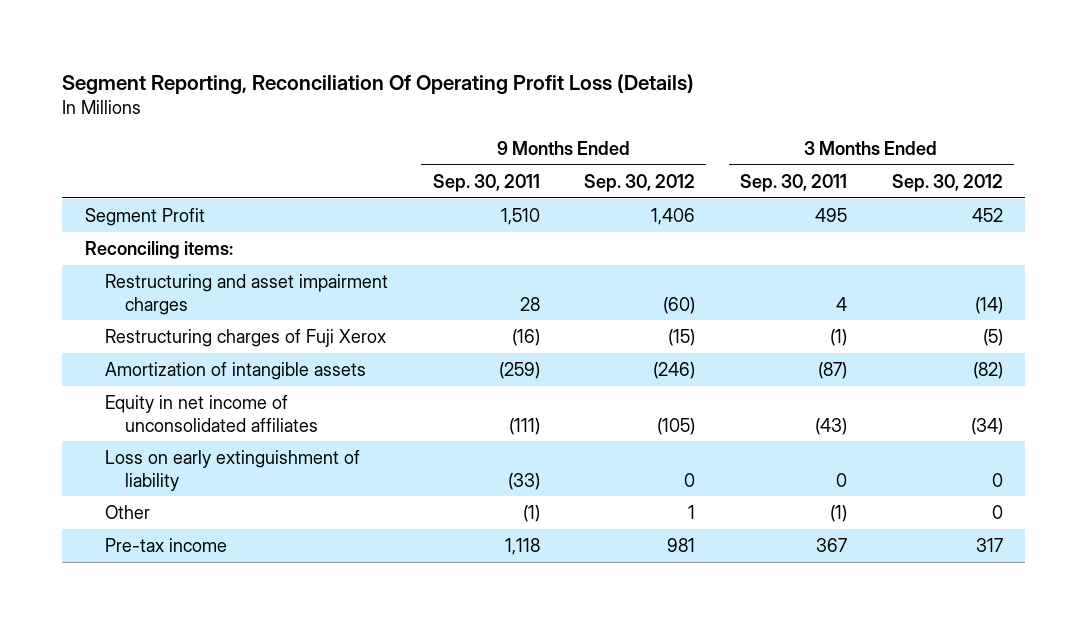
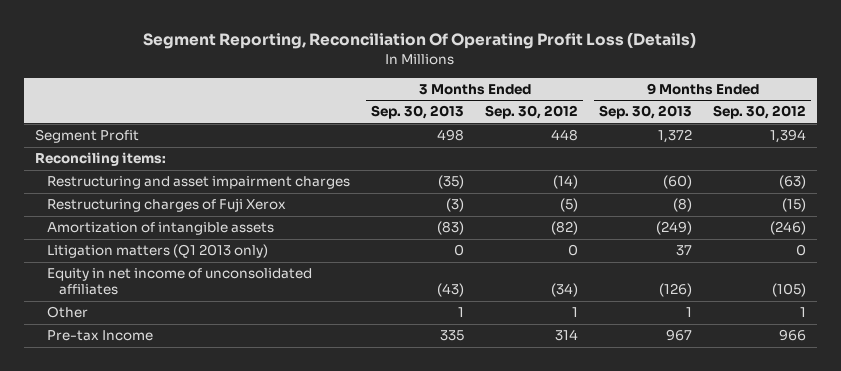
[432,173,540,192] Sep. 30, 2011 -> none
[740,173,848,192] Sep. 30, 2011 -> none
none -> [371,105,465,120] Sep. 30, 2013
none -> [599,105,693,120] Sep. 30, 2013
[651,207,696,225] 1,406 -> [770,129,807,144] 1,394
[971,207,1003,222] 452 -> [551,129,579,142] 448
[663,296,696,314] (60) -> [779,175,807,190] (63)
none -> [47,244,269,259] Litigation matters (Q1 2013 only)
[104,449,360,491] Loss on early extinguishment of liability -> none
[991,504,1003,519] 0 -> [572,307,579,318] 1
[104,537,227,552] Pre-tax income -> [47,330,154,342] Pre-tax Income
[667,537,696,552] 981 -> [779,329,807,342] 966
[975,537,1003,552] 317 -> [555,329,579,342] 314

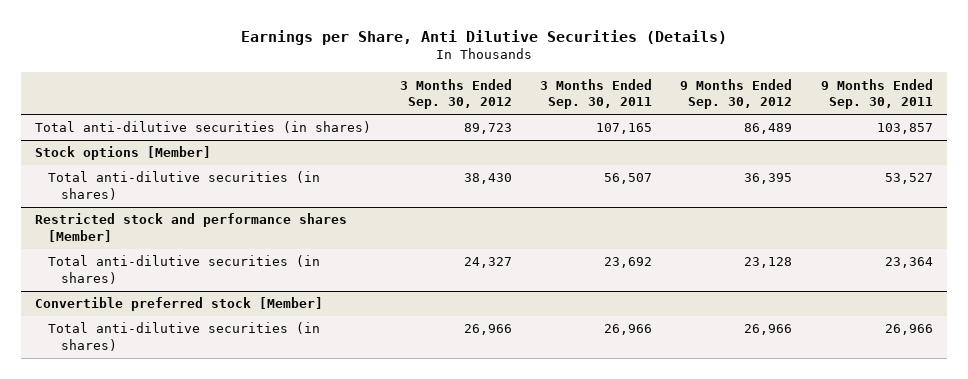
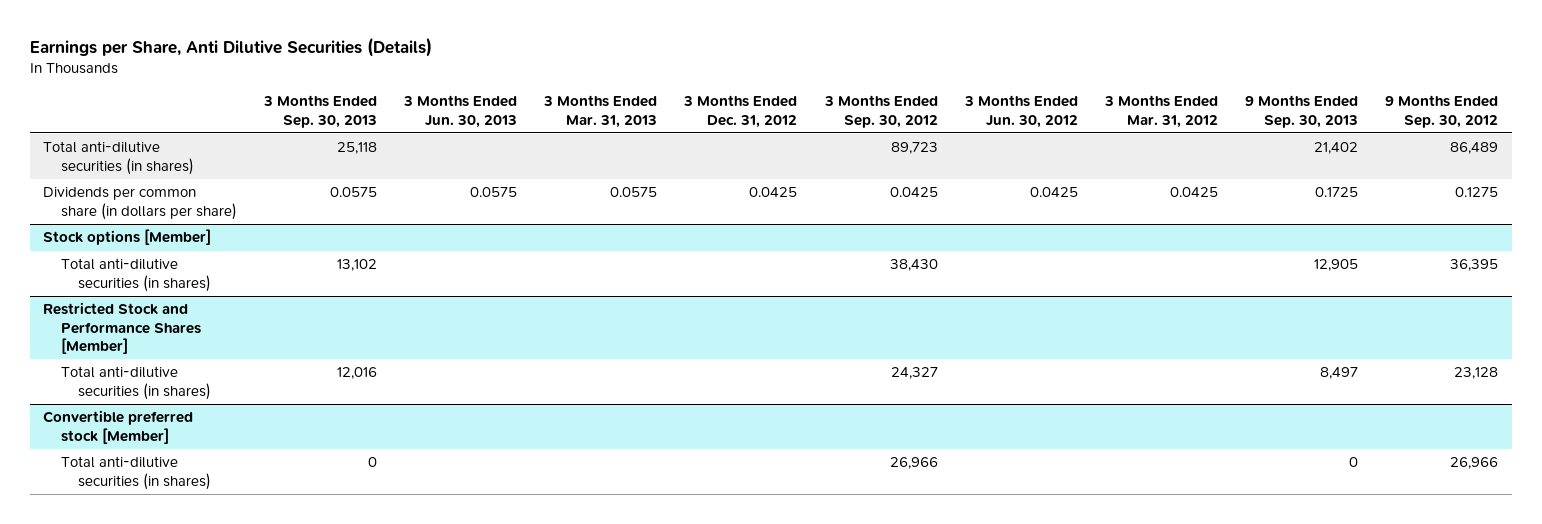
[540,78,653,110] 3 Months Ended Sep. 30, 2011 -> none
[820,78,933,110] 9 Months Ended Sep. 30, 2011 -> none
none -> [262,95,377,128] 3 Months Ended Sep. 30, 2013
none -> [403,95,518,128] 3 Months Ended Jun. 30, 2013
none -> [543,95,658,128] 3 Months Ended Mar. 31, 2013
none -> [683,95,798,128] 3 Months Ended Dec. 31, 2012
none -> [963,95,1078,128] 3 Months Ended Jun. 30, 2012
none -> [1103,95,1218,128] 3 Months Ended Mar. 31, 2012
none -> [1245,95,1359,128] 9 Months Ended Sep. 30, 2013
none -> [43,187,237,220] Dividends per common share (in dollars per share)
[35,213,348,242] Restricted stock and performance shares [Member] -> [43,302,201,354] Restricted Stock and Performance Shares [Member]

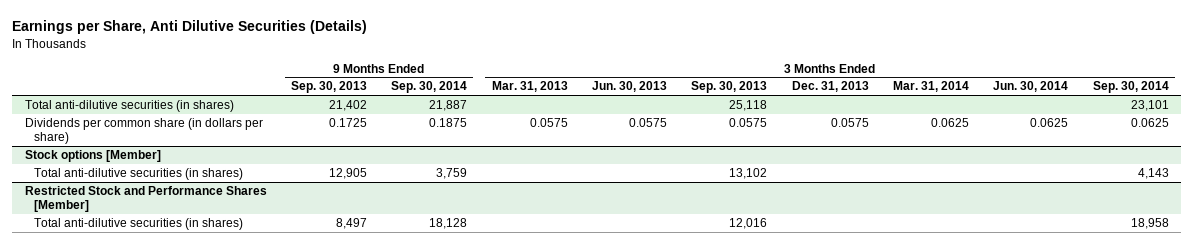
[683,95,798,128] 3 Months Ended Dec. 31, 2012 -> none
[823,95,938,128] 3 Months Ended Sep. 30, 2012 -> none
[963,95,1078,128] 3 Months Ended Jun. 30, 2012 -> none
[1103,95,1218,128] 3 Months Ended Mar. 31, 2012 -> none
[1385,95,1499,128] 9 Months Ended Sep. 30, 2012 -> none
none -> [391,81,468,94] Sep. 30, 2014
none -> [791,81,869,93] Dec. 31, 2013
none -> [892,81,969,93] Mar. 31, 2014
none -> [993,81,1069,93] Jun. 30, 2014
none -> [1092,81,1169,94] Sep. 30, 2014
[43,410,194,444] Convertible preferred stock [Member] -> none
[60,456,212,490] Total anti-dilutive securities (in shares) -> none

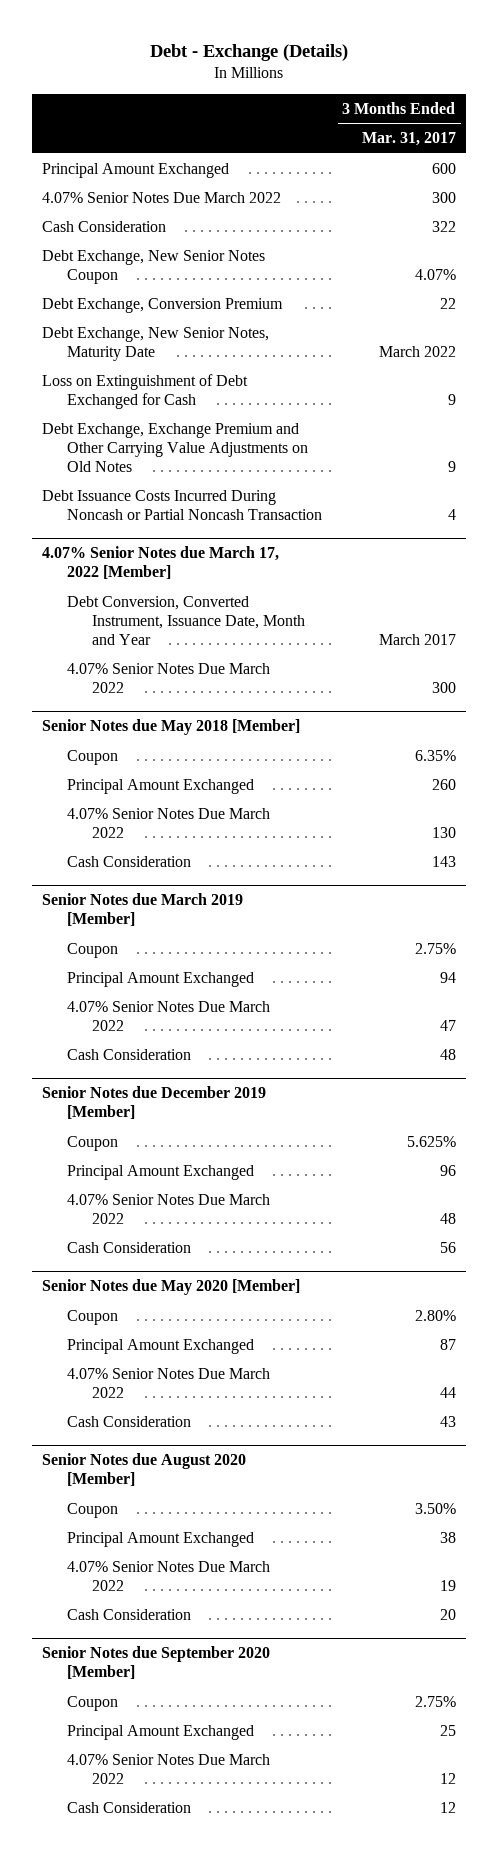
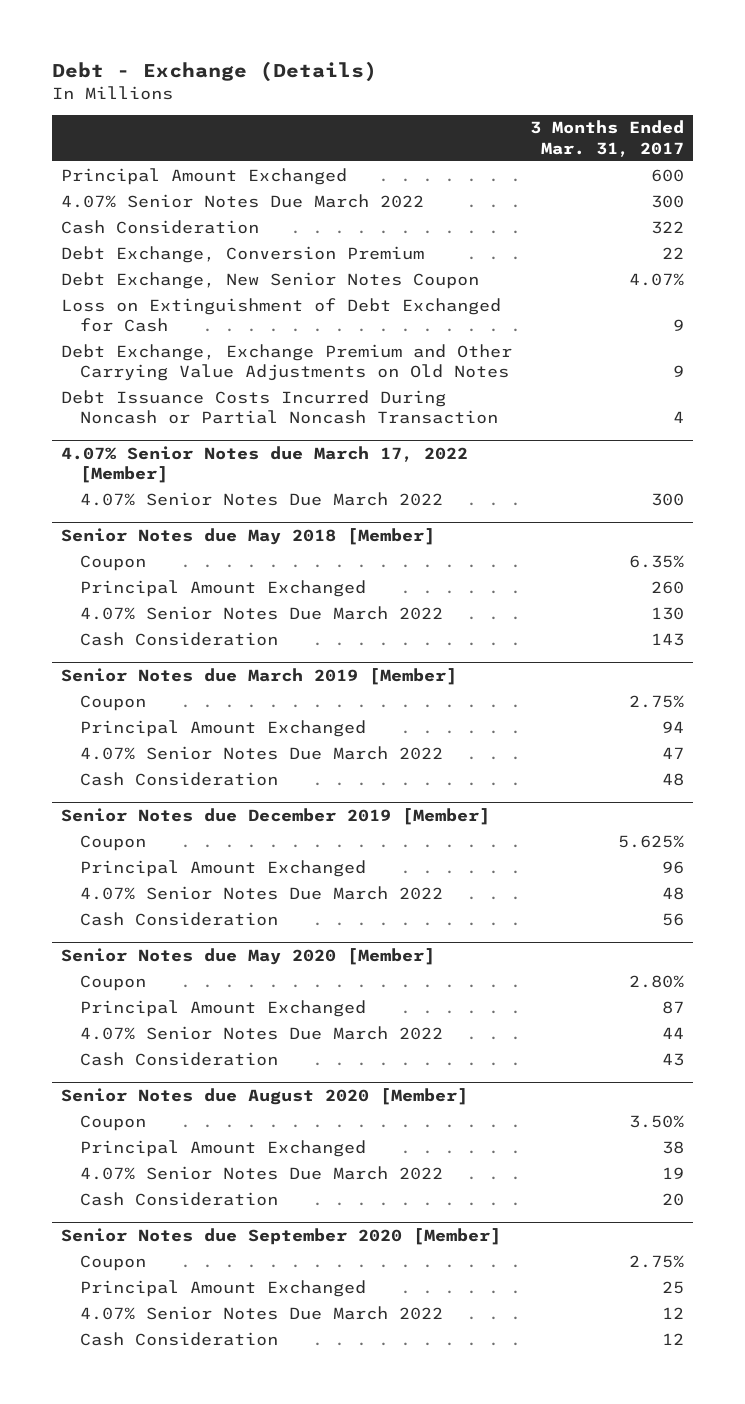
[42,326,270,361] Debt Exchange, New Senior Notes, Maturity Date -> none
[42,249,266,284] Debt Exchange, New Senior Notes Coupon -> [61,271,480,289] Debt Exchange, New Senior Notes Coupon
[66,595,305,645] Debt Conversion, Converted Instrument, Issuance Date, Month and Year -> none

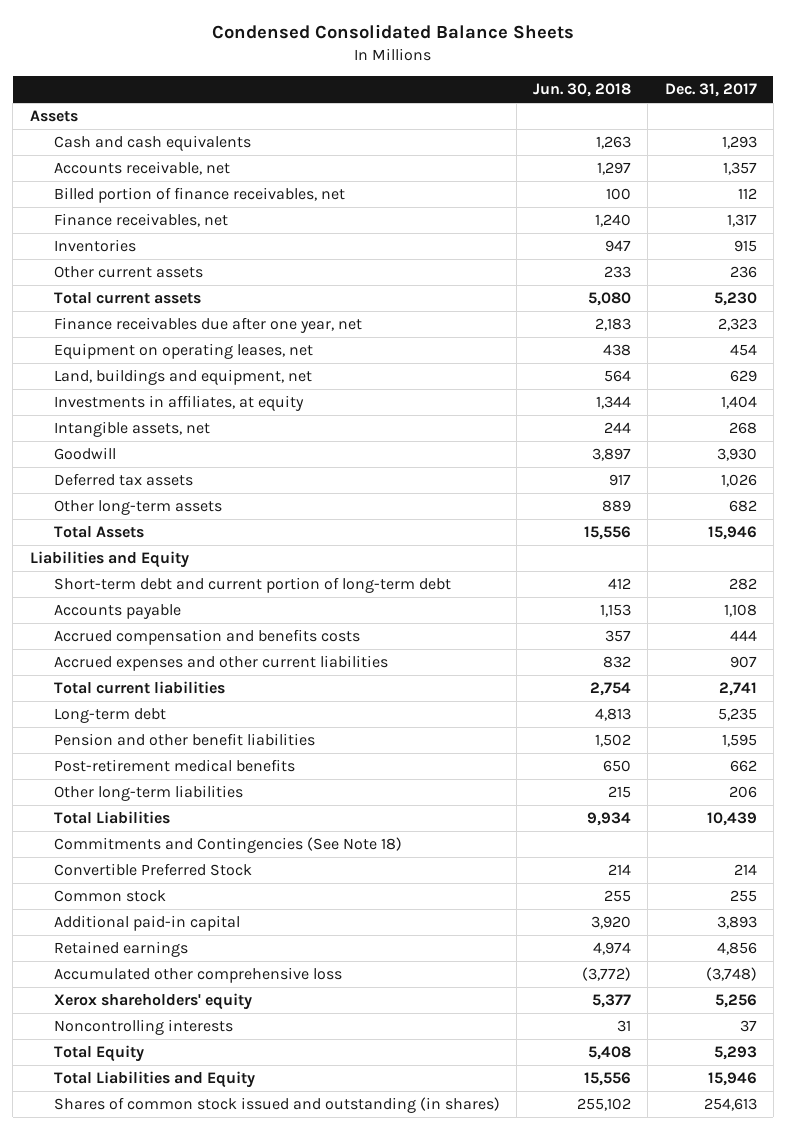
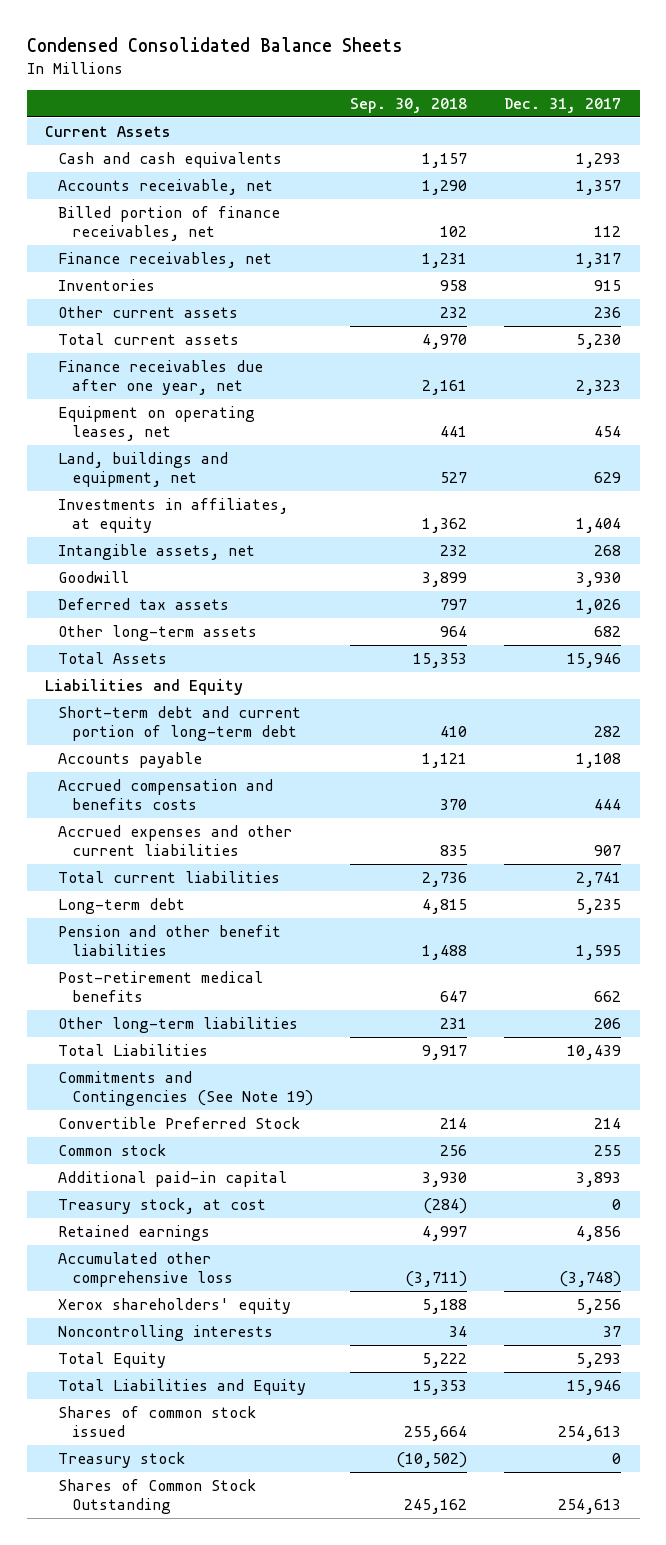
[533,82,632,97] Jun. 30, 2018 -> none
none -> [349,97,467,113] Sep. 30, 2018
[29,110,78,123] Assets -> [45,126,172,138] Current Assets
[54,837,403,854] Commitments and Contingencies (See Note 18) -> [58,1071,313,1107] Commitments and Contingencies (See Note 19)
none -> [58,1198,267,1215] Treasury stock, at cost
[54,1097,501,1114] Shares of common stock issued and outstanding (in shares) -> [58,1406,257,1438] Shares of common stock issued
none -> [58,1452,186,1469] Treasury stock
none -> [58,1479,257,1515] Shares of Common Stock Outstanding

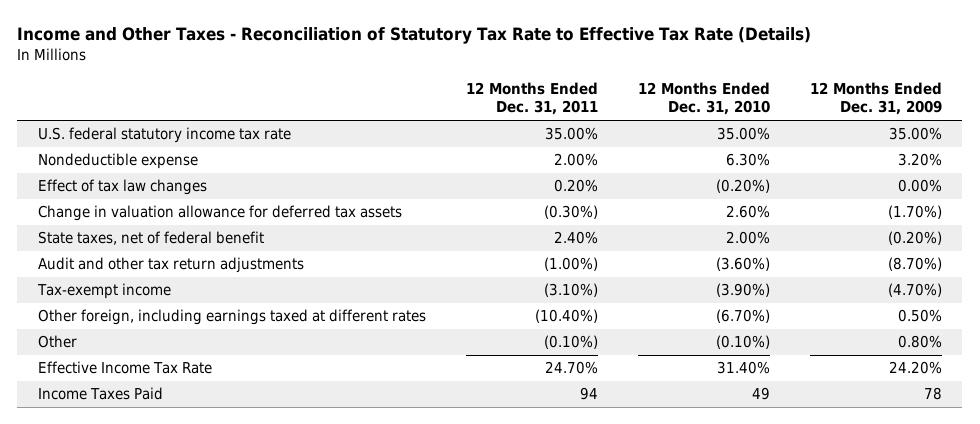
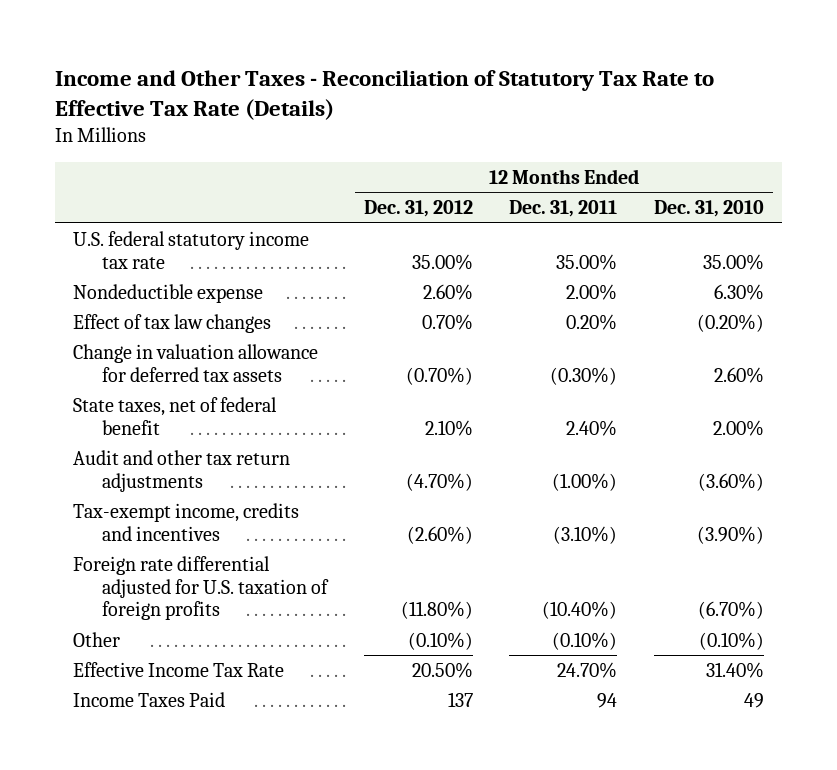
[810,81,943,116] 12 Months Ended Dec. 31, 2009 -> none
none -> [363,200,473,218] Dec. 31, 2012
[36,283,171,300] Tax-exempt income -> [73,502,300,541] Tax-exempt income, credits and incentives
[37,309,426,326] Other foreign, including earnings taxed at different rates -> [73,555,330,621] Foreign rate differential adjusted for U.S. taxation of foreign profits

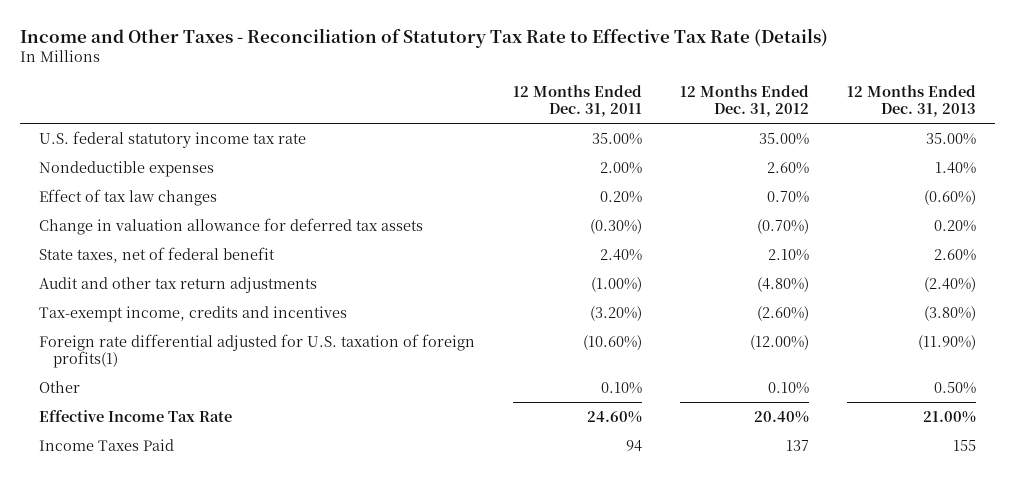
[653,200,764,218] Dec. 31, 2010 -> none
none -> [847,84,977,118] 12 Months Ended Dec. 31, 2013
[73,283,264,303] Nondeductible expense -> [39,160,215,177] Nondeductible expenses
[405,472,473,491] (4.70%) -> [757,276,810,292] (4.80%)
[553,525,618,544] (3.10%) -> [590,305,643,321] (3.20%)
[73,555,330,621] Foreign rate differential adjusted for U.S. taxation of foreign profits -> [39,333,476,369] Foreign rate differential adjusted for U.S. taxation of foreign profits(1)
[400,601,473,620] (11.80%) -> [750,334,810,350] (12.00%)
[542,601,618,620] (10.40%) -> [583,334,643,350] (10.60%)
[407,631,473,650] (0.10%) -> [768,381,810,394] 0.10%
[552,631,618,650] (0.10%) -> [601,381,643,394] 0.10%
[411,661,473,678] 20.50% -> [754,410,810,423] 20.40%
[557,661,618,678] 24.70% -> [587,410,643,423] 24.60%

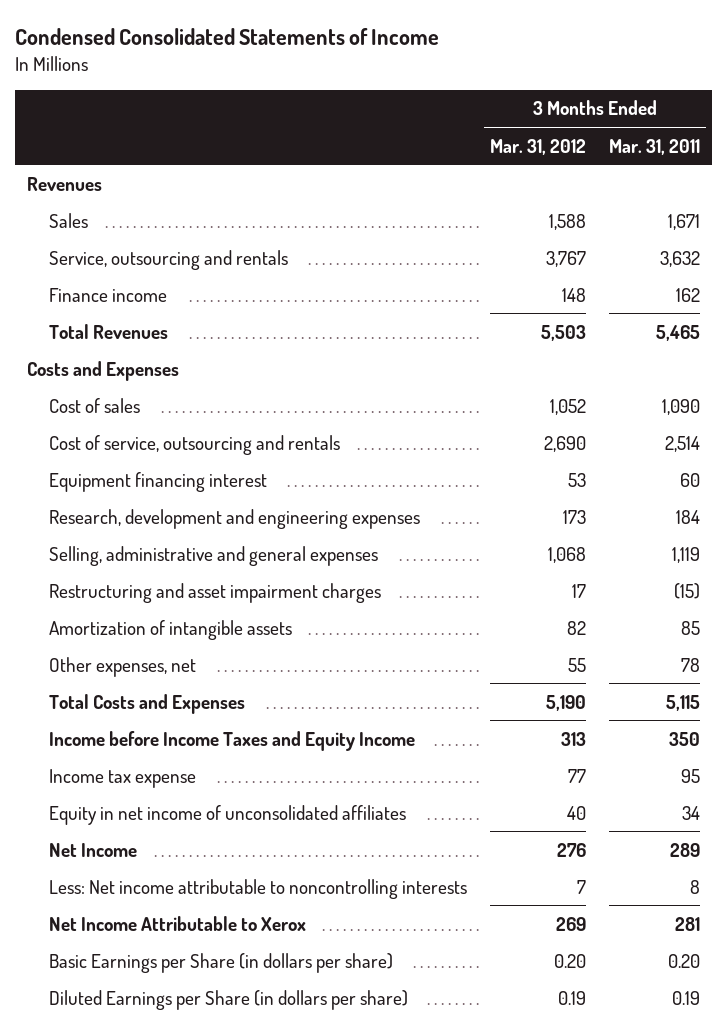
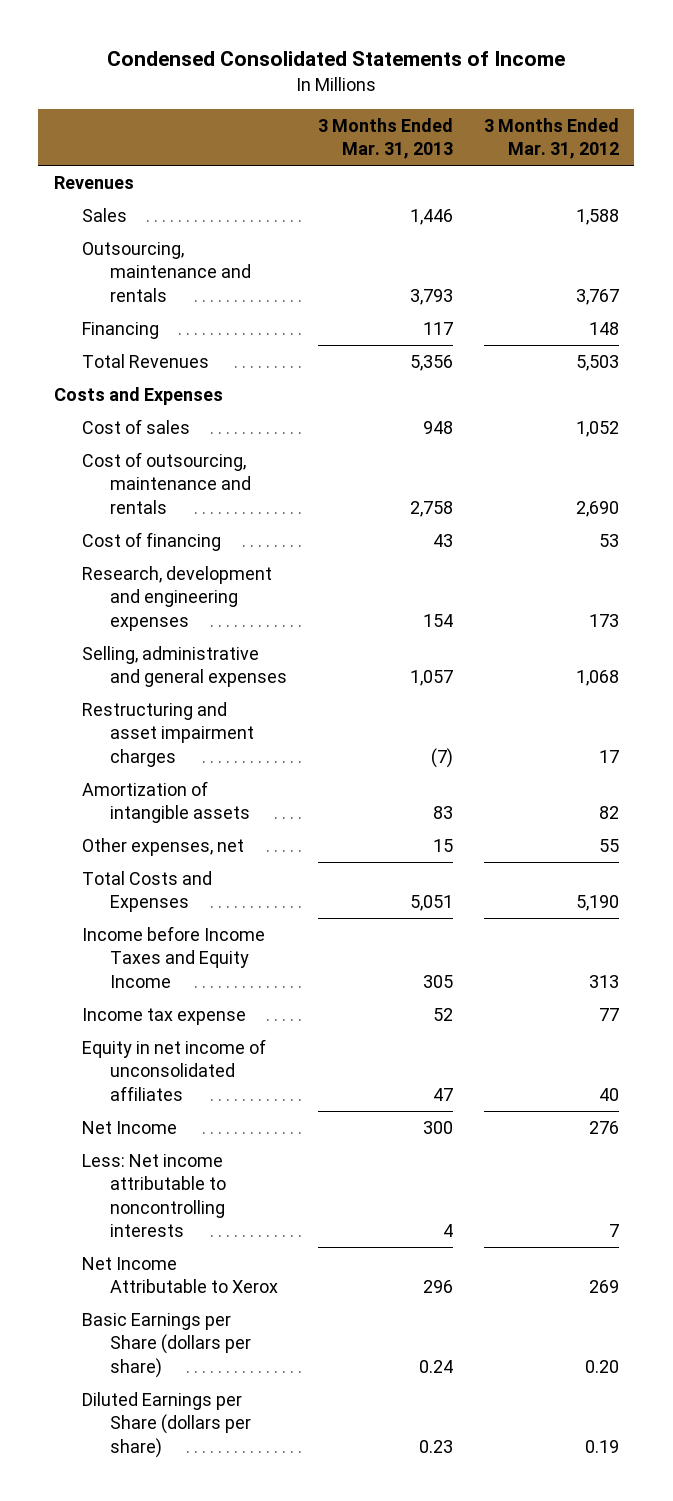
[609,138,701,155] Mar. 31, 2011 -> none
none -> [317,117,453,160] 3 Months Ended Mar. 31, 2013
[48,249,288,270] Service, outsourcing and rentals -> [81,241,251,302] Outsourcing, maintenance and rentals
[48,287,167,302] Finance income -> [81,321,159,339] Financing
[48,434,340,455] Cost of service, outsourcing and rentals -> [81,451,251,514] Cost of outsourcing, maintenance and rentals
[48,471,267,492] Equipment financing interest -> [81,531,221,551] Cost of financing
[48,952,393,973] Basic Earnings per Share (in dollars per share) -> [81,1312,251,1378] Basic Earnings per Share (dollars per share)
[48,989,408,1010] Diluted Earnings per Share (in dollars per share) -> [81,1391,251,1458] Diluted Earnings per Share (dollars per share)

